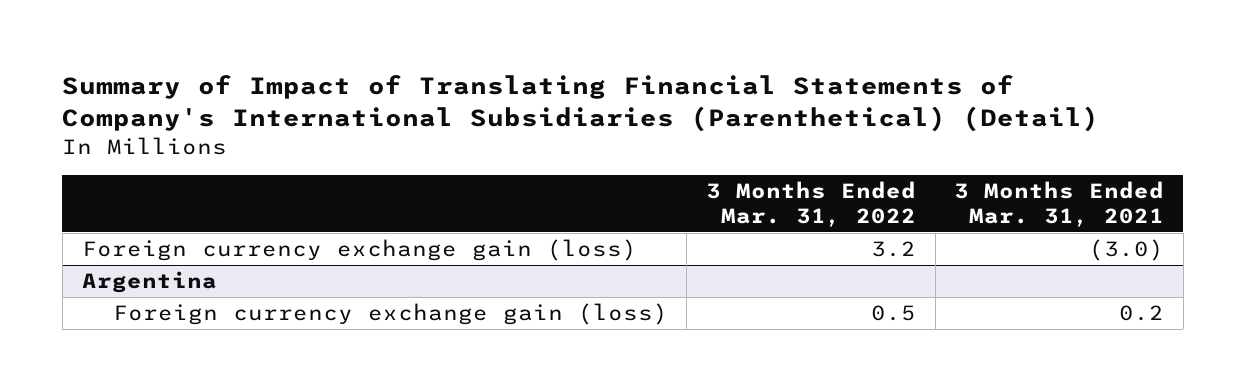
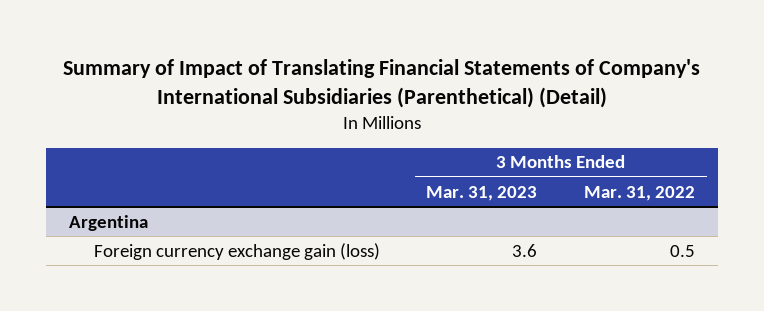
[954,180,1165,228] 3 Months Ended Mar. 31, 2021 -> none
none -> [426,185,538,201] Mar. 31, 2023
[81,239,637,262] Foreign currency exchange gain (loss) -> none

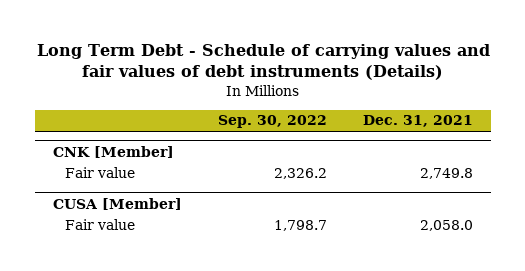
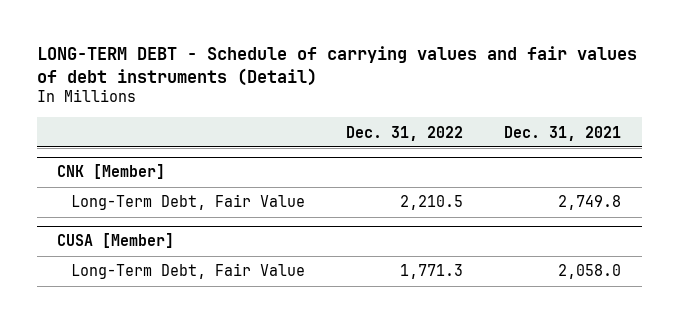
[36,43,490,81] Long Term Debt - Schedule of carrying values and fair values of debt instruments (Details) -> [36,45,637,86] LONG-TERM DEBT - Schedule of carrying values and fair values of debt instruments (Detail)
[217,115,327,129] Sep. 30, 2022 -> none
none -> [345,125,463,141] Dec. 31, 2022
[65,166,136,178] Fair value -> [70,194,305,211] Long-Term Debt, Fair Value
[65,218,136,230] Fair value -> [70,263,305,280] Long-Term Debt, Fair Value

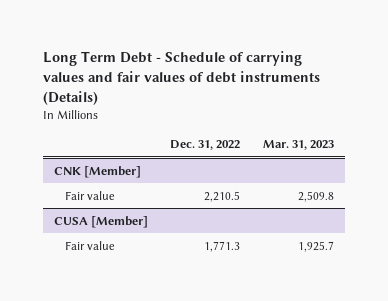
[36,45,637,86] LONG-TERM DEBT - Schedule of carrying values and fair values of debt instruments (Detail) -> [42,51,320,105] Long Term Debt - Schedule of carrying values and fair values of debt instruments (Details)
[504,125,622,141] Dec. 31, 2021 -> none
none -> [263,140,335,151] Mar. 31, 2023
[70,194,305,211] Long-Term Debt, Fair Value -> [65,190,116,200] Fair value
[70,263,305,280] Long-Term Debt, Fair Value -> [65,240,116,250] Fair value

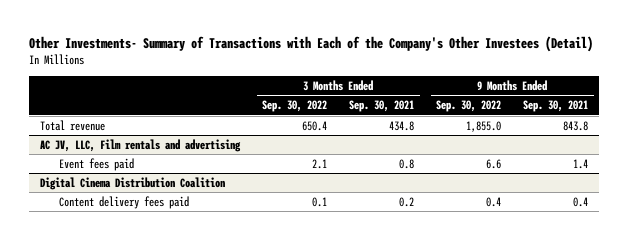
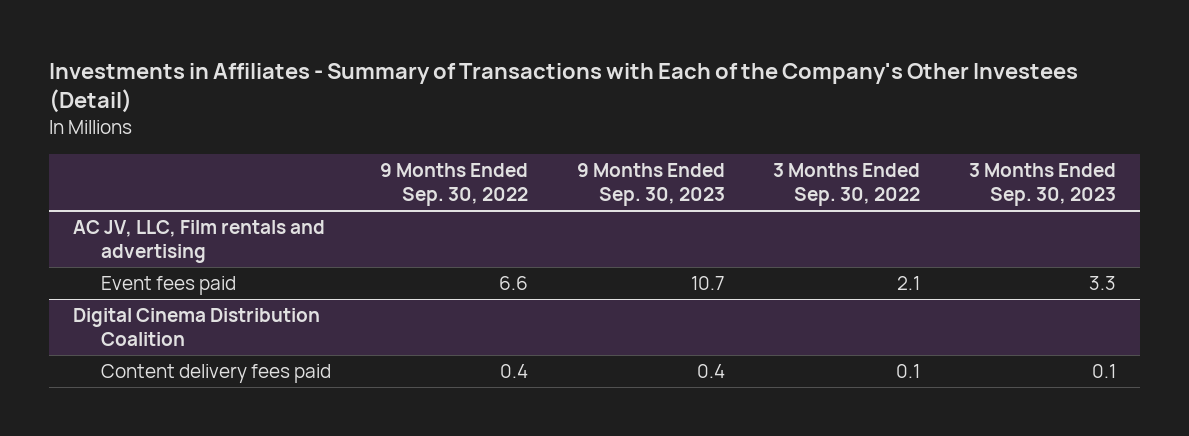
[29,36,594,53] Other Investments- Summary of Transactions with Each of the Company's Other Investees (Detail) -> [48,62,1078,114] Investments in Affiliates - Summary of Transactions with Each of the Company's Other Investees (Detail)
[349,100,415,113] Sep. 30, 2021 -> none
[523,100,589,113] Sep. 30, 2021 -> none
none -> [576,162,725,207] 9 Months Ended Sep. 30, 2023
none -> [969,162,1117,207] 3 Months Ended Sep. 30, 2023
[40,119,106,131] Total revenue -> none

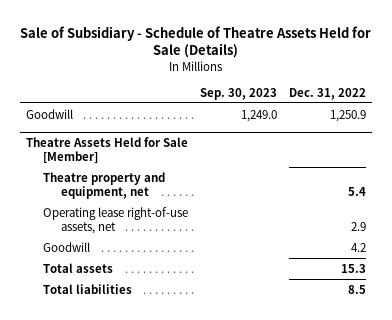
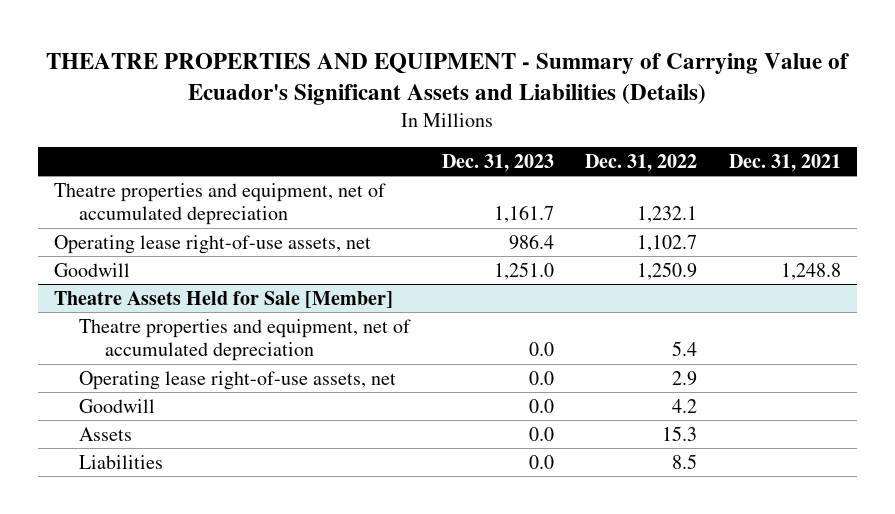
[19,25,371,59] Sale of Subsidiary - Schedule of Theatre Assets Held for Sale (Details) -> [46,53,850,106] THEATRE PROPERTIES AND EQUIPMENT - Summary of Carrying Value of Ecuador's Significant Assets and Liabilities (Details)
[200,87,278,100] Sep. 30, 2023 -> none
none -> [441,153,554,172] Dec. 31, 2023
none -> [728,153,841,172] Dec. 31, 2021
none -> [53,182,386,225] Theatre properties and equipment, net of accumulated depreciation
none -> [53,234,371,254] Operating lease right-of-use assets, net
[43,171,166,199] Theatre property and equipment, net -> none
none -> [79,318,412,361] Theatre properties and equipment, net of accumulated depreciation
[43,262,114,273] Total assets -> [79,426,133,441] Assets
[43,283,133,294] Total liabilities -> [79,454,164,469] Liabilities

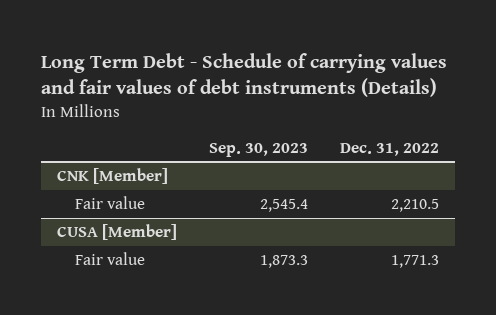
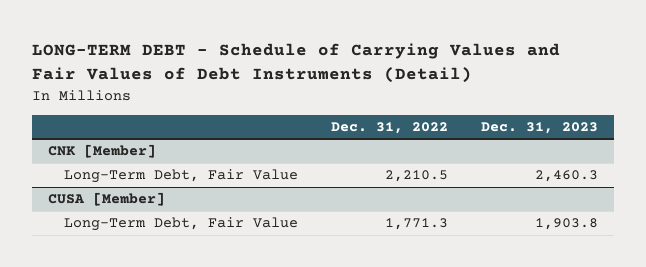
[41,52,448,97] Long Term Debt - Schedule of carrying values and fair values of debt instruments (Details) -> [31,43,560,84] LONG-TERM DEBT - Schedule of Carrying Values and Fair Values of Debt Instruments (Detail)
[209,142,309,157] Sep. 30, 2023 -> none
none -> [480,121,598,134] Dec. 31, 2023
[75,196,146,210] Fair value -> [64,169,299,184] Long-Term Debt, Fair Value
[75,252,146,266] Fair value -> [64,217,299,232] Long-Term Debt, Fair Value

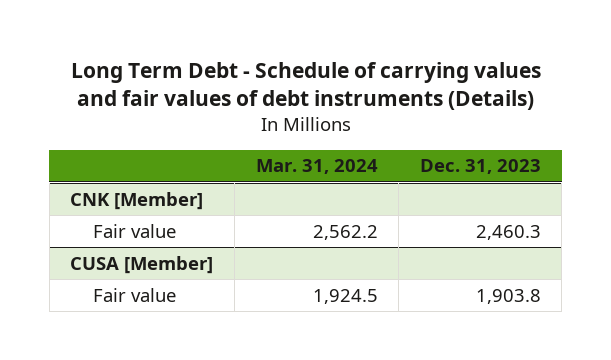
[31,43,560,84] LONG-TERM DEBT - Schedule of Carrying Values and Fair Values of Debt Instruments (Detail) -> [70,61,541,111] Long Term Debt - Schedule of carrying values and fair values of debt instruments (Details)
[330,121,448,134] Dec. 31, 2022 -> none
none -> [255,159,378,175] Mar. 31, 2024
[64,169,299,184] Long-Term Debt, Fair Value -> [92,223,176,238] Fair value
[64,217,299,232] Long-Term Debt, Fair Value -> [92,287,176,302] Fair value

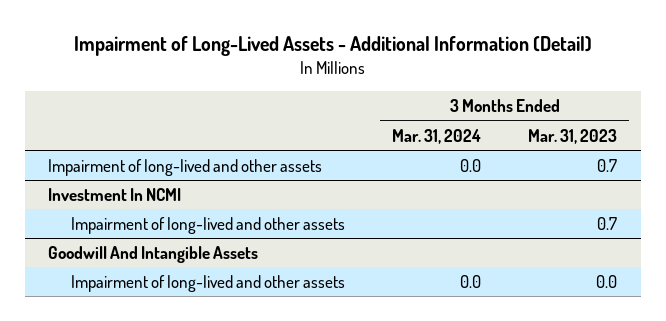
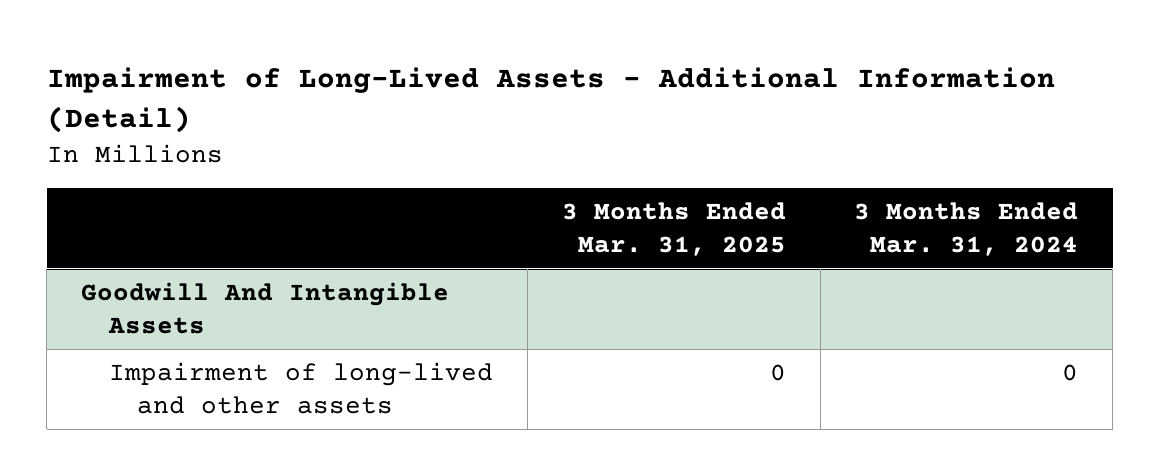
[528,128,618,144] Mar. 31, 2023 -> none
none -> [561,201,786,257] 3 Months Ended Mar. 31, 2025
[48,158,323,176] Impairment of long-lived and other assets -> none
[48,187,182,201] Investment In NCMI -> none
[70,216,345,234] Impairment of long-lived and other assets -> none
[459,274,481,288] 0.0 -> [1062,363,1079,381] 0

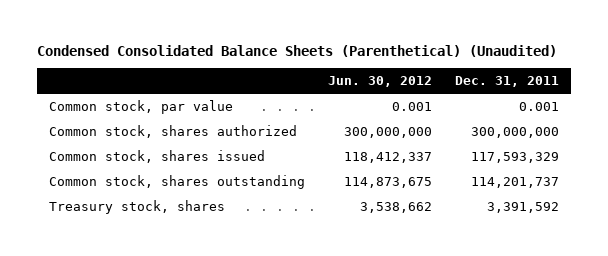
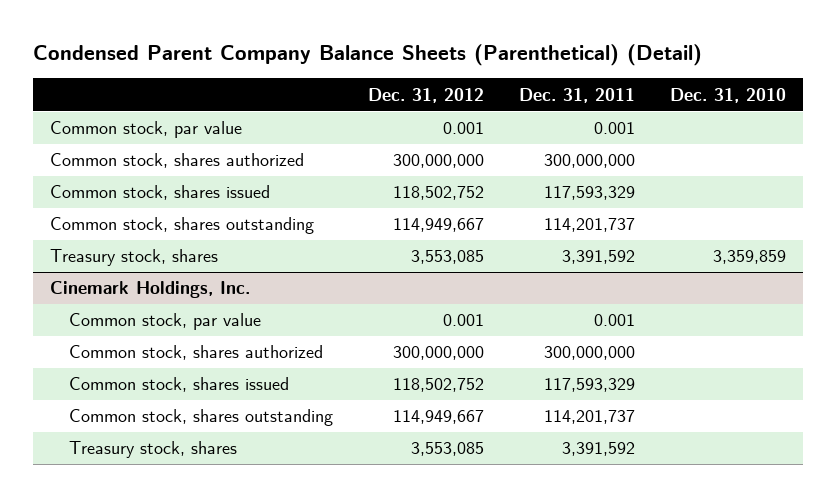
[37,45,558,58] Condensed Consolidated Balance Sheets (Parenthetical) (Unaudited) -> [32,44,702,67] Condensed Parent Company Balance Sheets (Parenthetical) (Detail)
[327,76,432,88] Jun. 30, 2012 -> none
none -> [367,87,484,103] Dec. 31, 2012
none -> [669,87,786,103] Dec. 31, 2010
none -> [50,281,251,299] Cinemark Holdings, Inc.
none -> [68,313,261,331] Common stock, par value
none -> [68,345,323,361] Common stock, shares authorized
none -> [68,377,289,393] Common stock, shares issued
none -> [68,409,333,427] Common stock, shares outstanding
none -> [68,441,237,459] Treasury stock, shares

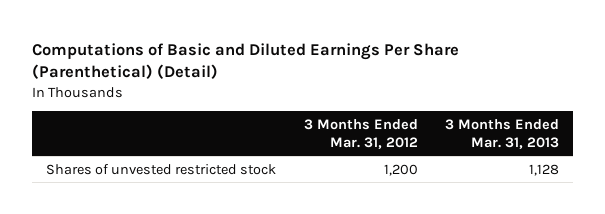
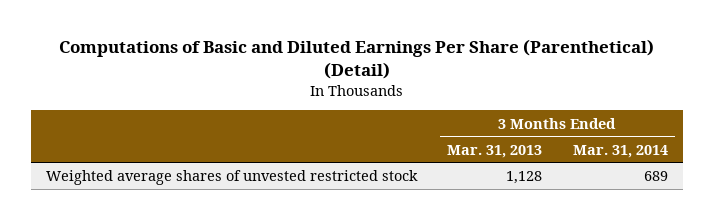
[303,118,418,149] 3 Months Ended Mar. 31, 2012 -> none
none -> [572,144,668,158] Mar. 31, 2014
[45,163,276,175] Shares of unvested restricted stock -> [45,170,418,186] Weighted average shares of unvested restricted stock

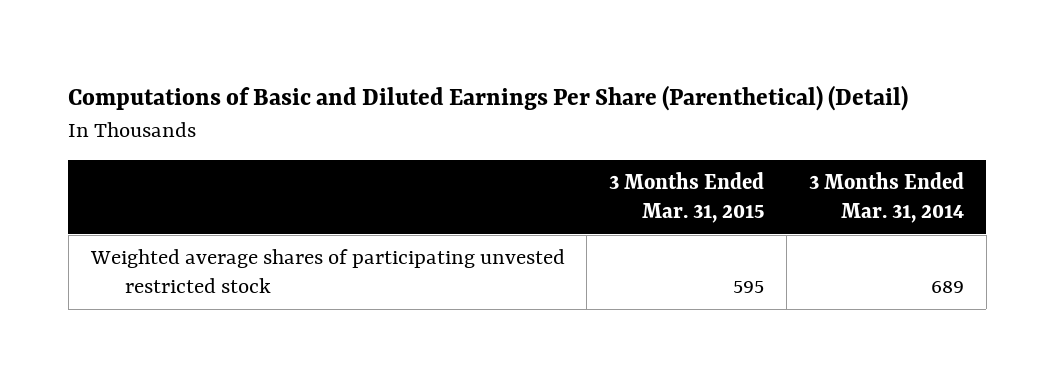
[447,144,543,158] Mar. 31, 2013 -> none
none -> [609,171,765,224] 3 Months Ended Mar. 31, 2015
[45,170,418,186] Weighted average shares of unvested restricted stock -> [89,248,565,294] Weighted average shares of participating unvested restricted stock

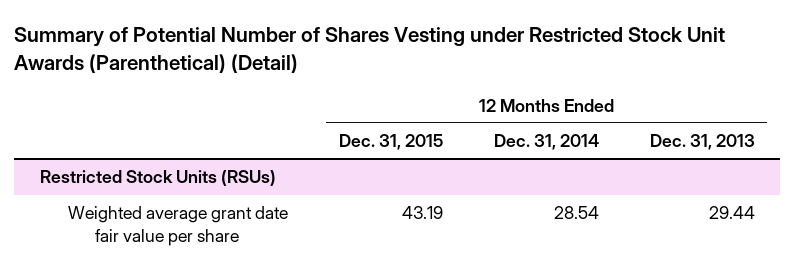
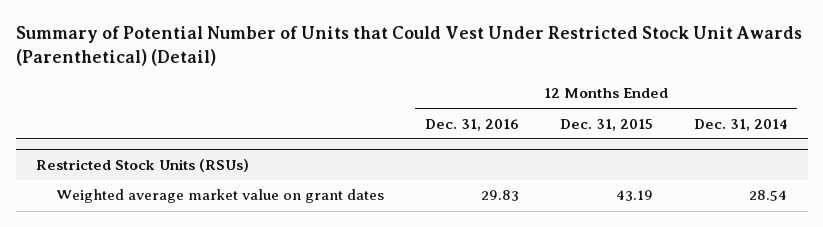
[14,26,726,73] Summary of Potential Number of Shares Vesting under Restricted Stock Unit Awards (Parenthetical) (Detail) -> [15,26,802,66] Summary of Potential Number of Units that Could Vest Under Restricted Stock Unit Awards (Parenthetical) (Detail)
[649,134,755,151] Dec. 31, 2013 -> none
none -> [424,118,519,131] Dec. 31, 2016
[67,206,288,246] Weighted average grant date fair value per share -> [55,189,384,204] Weighted average market value on grant dates

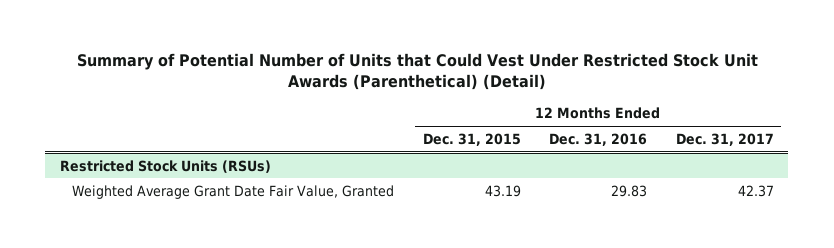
[694,118,788,131] Dec. 31, 2014 -> none
none -> [675,132,774,146] Dec. 31, 2017
[55,189,384,204] Weighted average market value on grant dates -> [72,184,395,199] Weighted Average Grant Date Fair Value, Granted

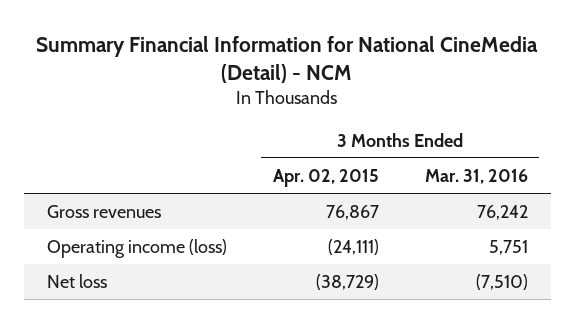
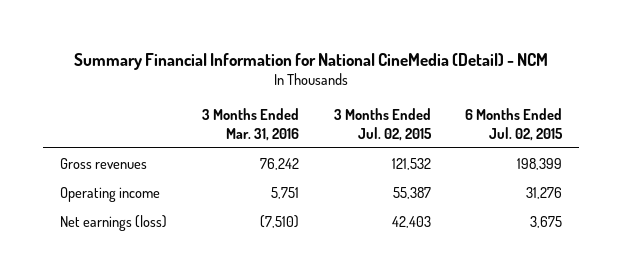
[272,168,379,187] Apr. 02, 2015 -> none
none -> [333,107,432,141] 3 Months Ended Jul. 02, 2015
none -> [465,107,564,141] 6 Months Ended Jul. 02, 2015
[46,239,227,259] Operating income (loss) -> [60,186,161,202] Operating income
[46,274,107,289] Net loss -> [60,214,168,231] Net earnings (loss)

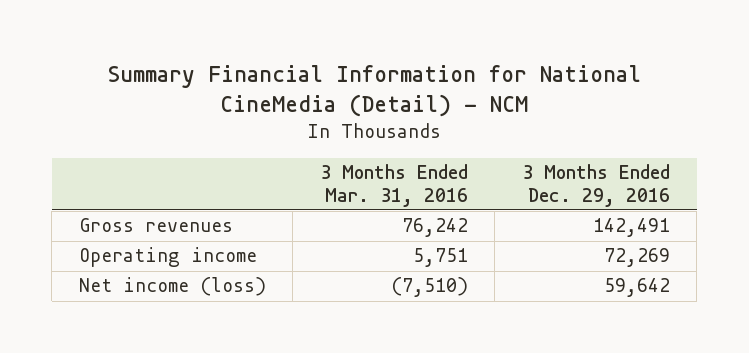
[333,107,432,141] 3 Months Ended Jul. 02, 2015 -> none
[465,107,564,141] 6 Months Ended Jul. 02, 2015 -> none
none -> [521,164,670,207] 3 Months Ended Dec. 29, 2016
[60,214,168,231] Net earnings (loss) -> [78,277,266,297] Net income (loss)

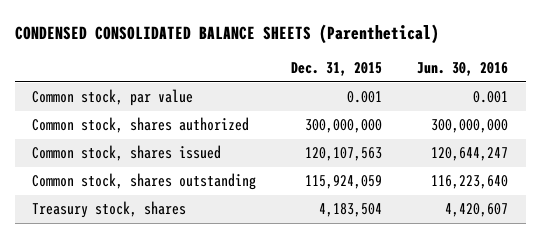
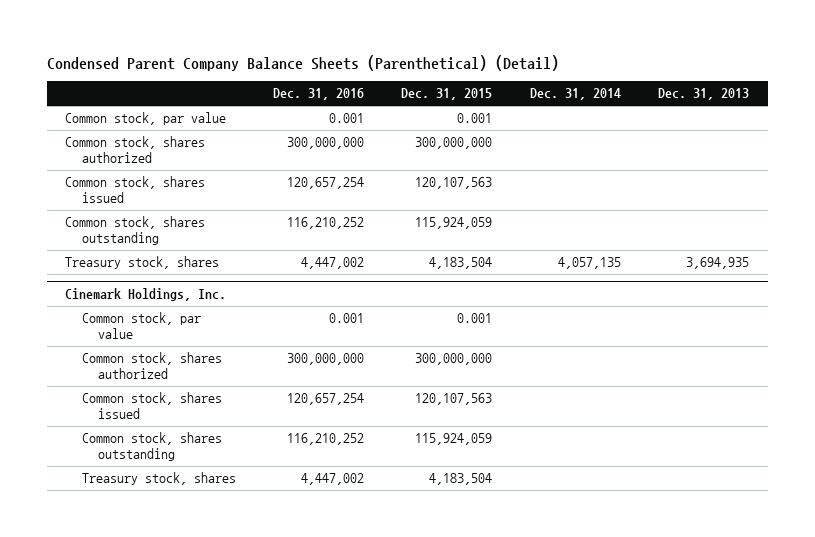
[14,23,439,44] CONDENSED CONSOLIDATED BALANCE SHEETS (Parenthetical) -> [46,54,559,71] Condensed Parent Company Balance Sheets (Parenthetical) (Detail)
[417,62,509,77] Jun. 30, 2016 -> none
none -> [273,88,365,101] Dec. 31, 2016
none -> [529,88,621,101] Dec. 31, 2014
none -> [658,88,750,101] Dec. 31, 2013
none -> [65,288,227,302] Cinemark Holdings, Inc.
none -> [81,312,201,340] Common stock, par value
none -> [81,352,222,380] Common stock, shares authorized
none -> [81,392,222,420] Common stock, shares issued
none -> [81,432,222,462] Common stock, shares outstanding
none -> [81,472,236,486] Treasury stock, shares

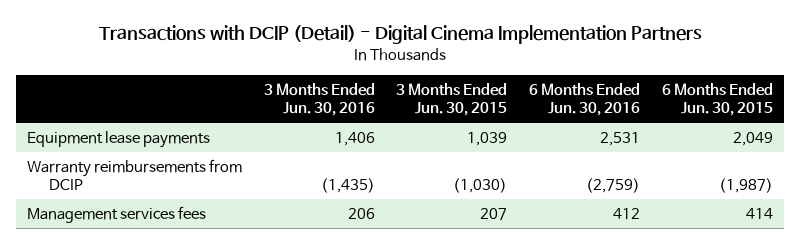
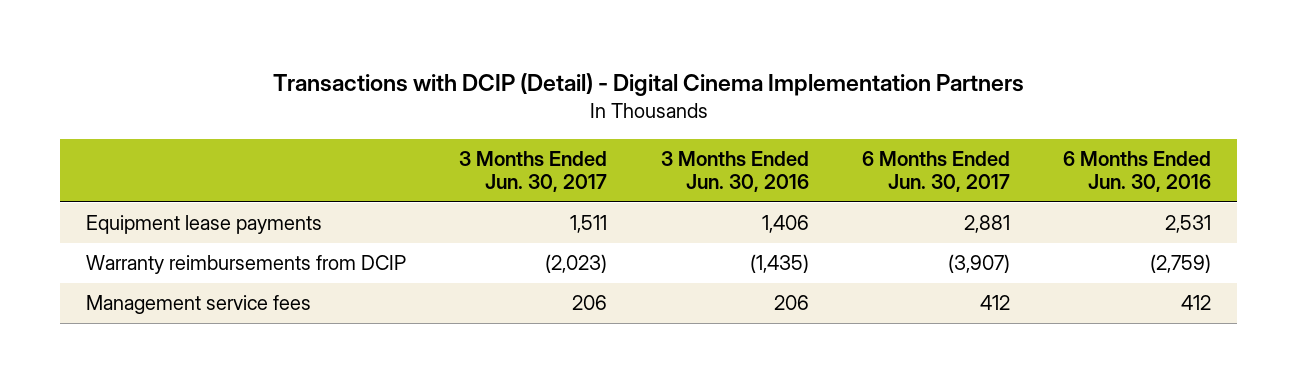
[396,83,508,117] 3 Months Ended Jun. 30, 2015 -> none
[662,83,774,117] 6 Months Ended Jun. 30, 2015 -> none
none -> [459,150,608,193] 3 Months Ended Jun. 30, 2017
none -> [861,150,1010,193] 6 Months Ended Jun. 30, 2017
[26,206,206,224] Management services fees -> [86,295,312,315] Management service fees

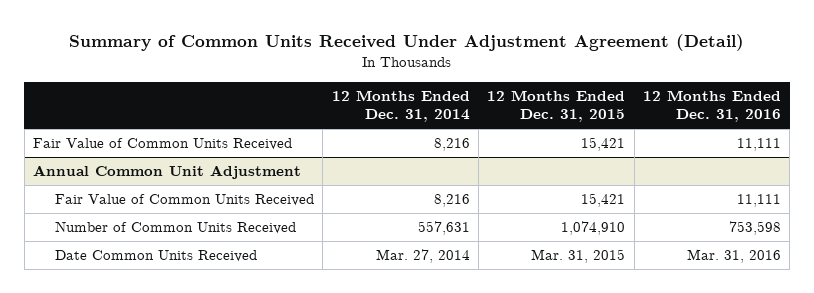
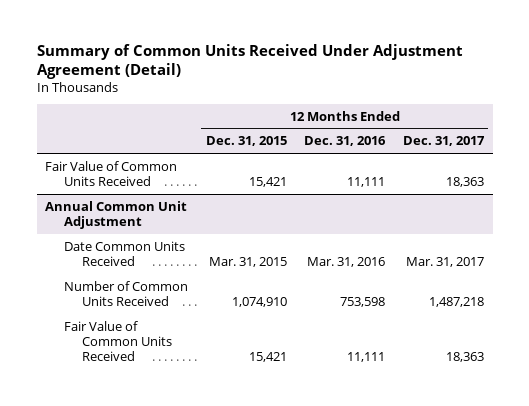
[331,90,470,123] 12 Months Ended Dec. 31, 2014 -> none
none -> [402,136,485,147] Dec. 31, 2017
[55,221,297,235] Number of Common Units Received -> [63,280,188,306] Number of Common Units Received
[55,194,315,207] Fair Value of Common Units Received -> [63,320,173,362] Fair Value of Common Units Received

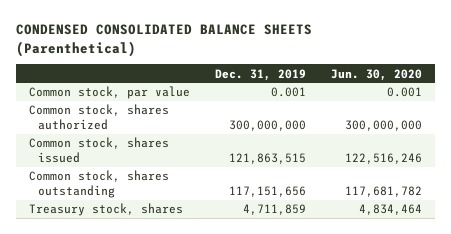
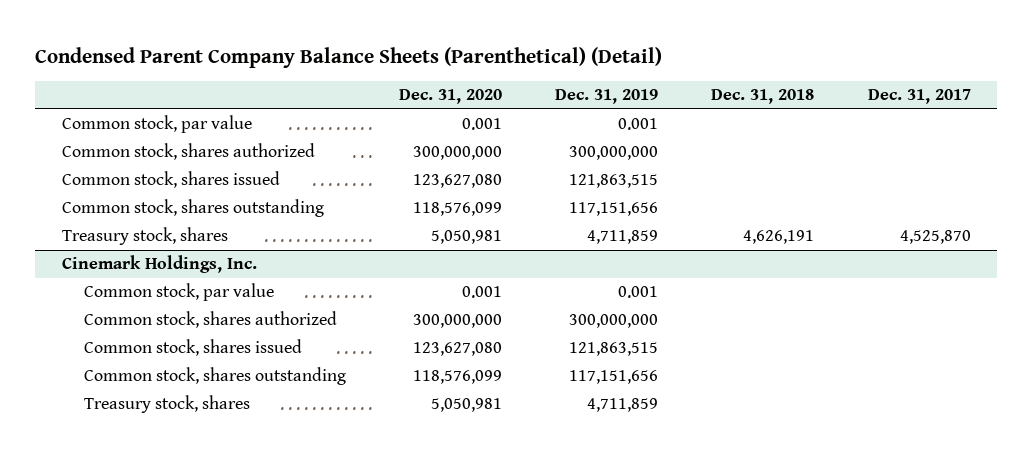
[15,24,312,57] CONDENSED CONSOLIDATED BALANCE SHEETS (Parenthetical) -> [35,47,663,69] Condensed Parent Company Balance Sheets (Parenthetical) (Detail)
[331,68,423,81] Jun. 30, 2020 -> none
none -> [398,89,502,105] Dec. 31, 2020
none -> [711,89,815,105] Dec. 31, 2018
none -> [867,89,971,105] Dec. 31, 2017
none -> [61,255,257,274] Cinemark Holdings, Inc.
none -> [83,283,274,302] Common stock, par value
none -> [83,311,337,329] Common stock, shares authorized
none -> [83,339,302,357] Common stock, shares issued
none -> [83,367,346,386] Common stock, shares outstanding
none -> [83,395,250,414] Treasury stock, shares

